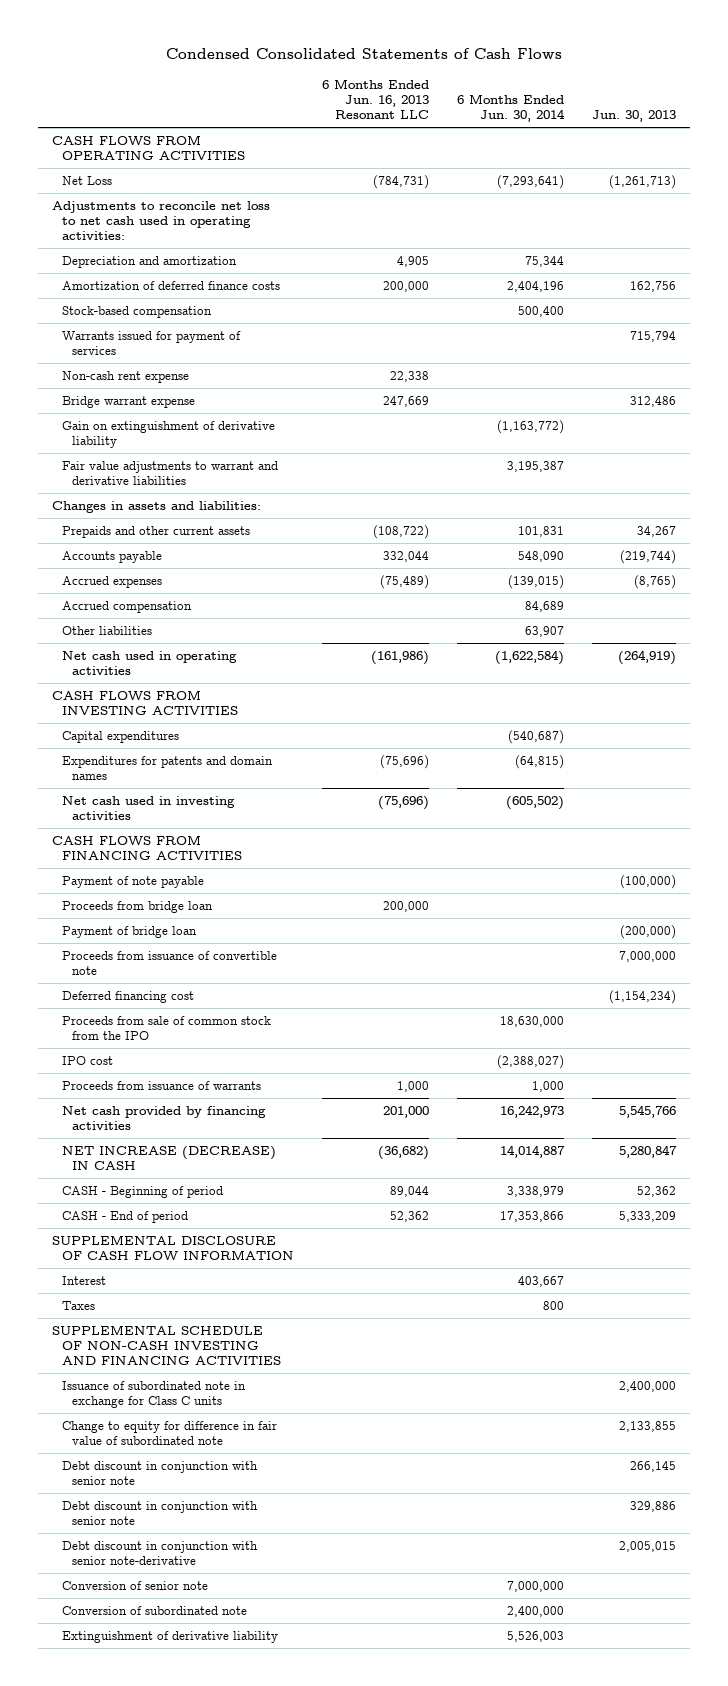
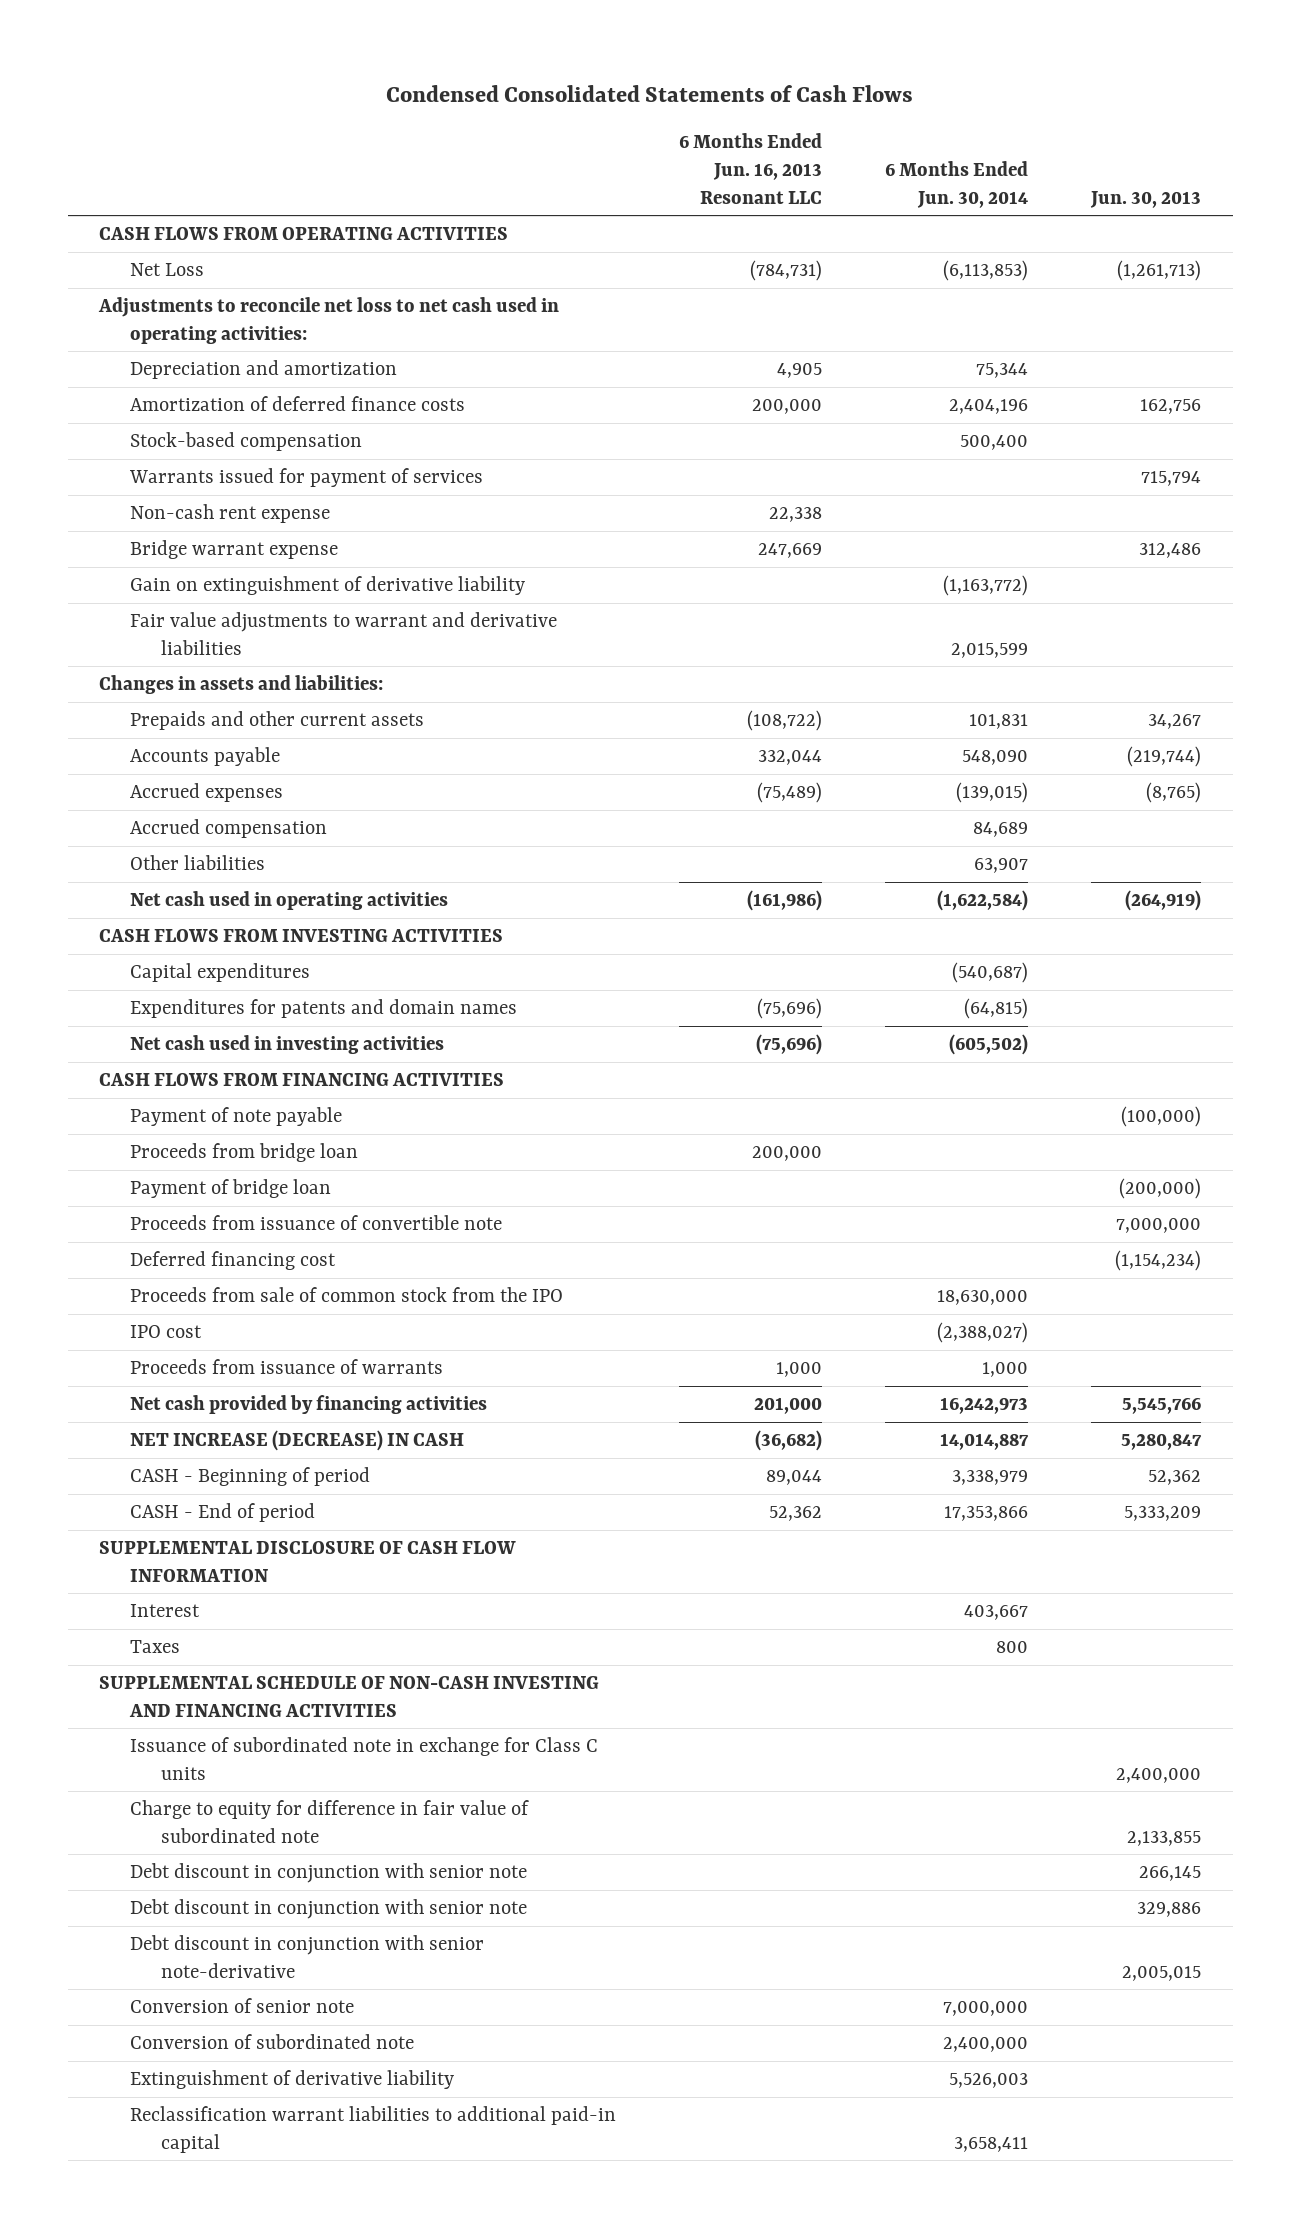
[496,174,564,189] (7,293,641) -> [943,260,1029,282] (6,113,853)
[506,460,564,472] 3,195,387 -> [951,642,1029,658] 2,015,599
[62,1420,278,1446] Change to equity for difference in fair value of subordinated note -> [130,1800,530,1843] Charge to equity for difference in fair value of subordinated note
none -> [130,2106,617,2153] Reclassification warrant liabilities to additional paid-in capital

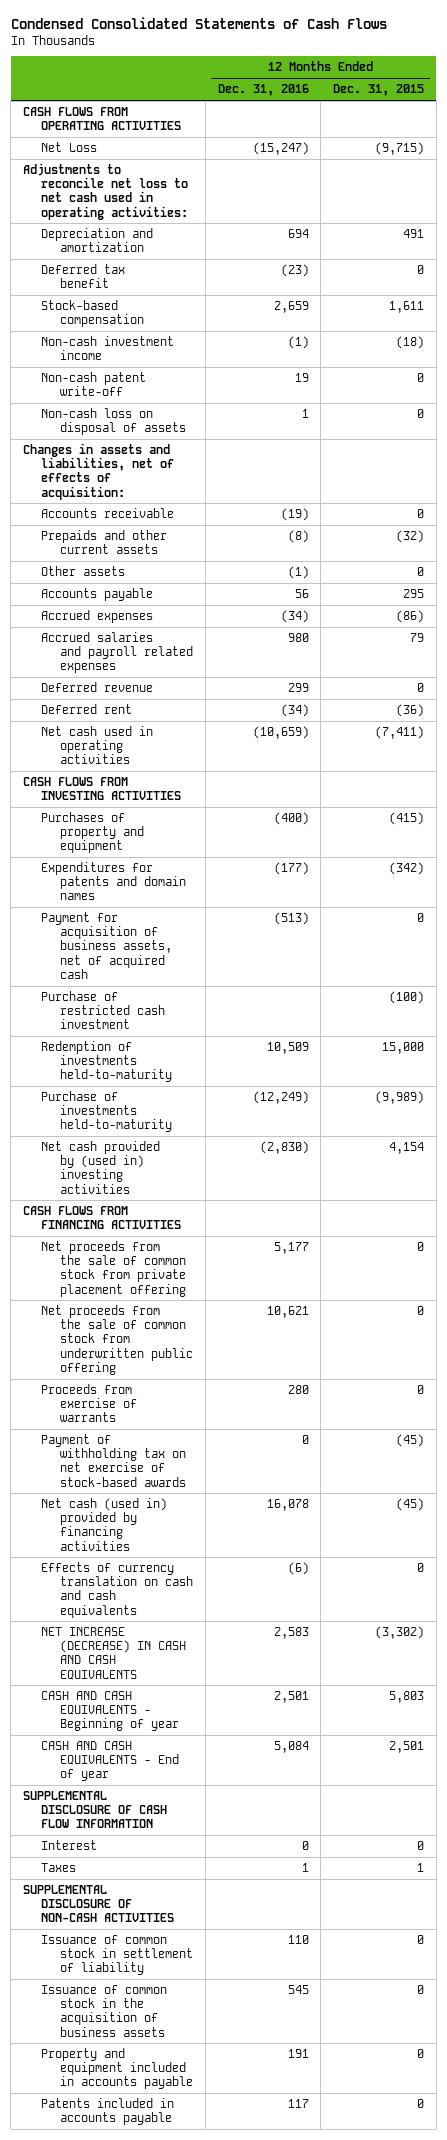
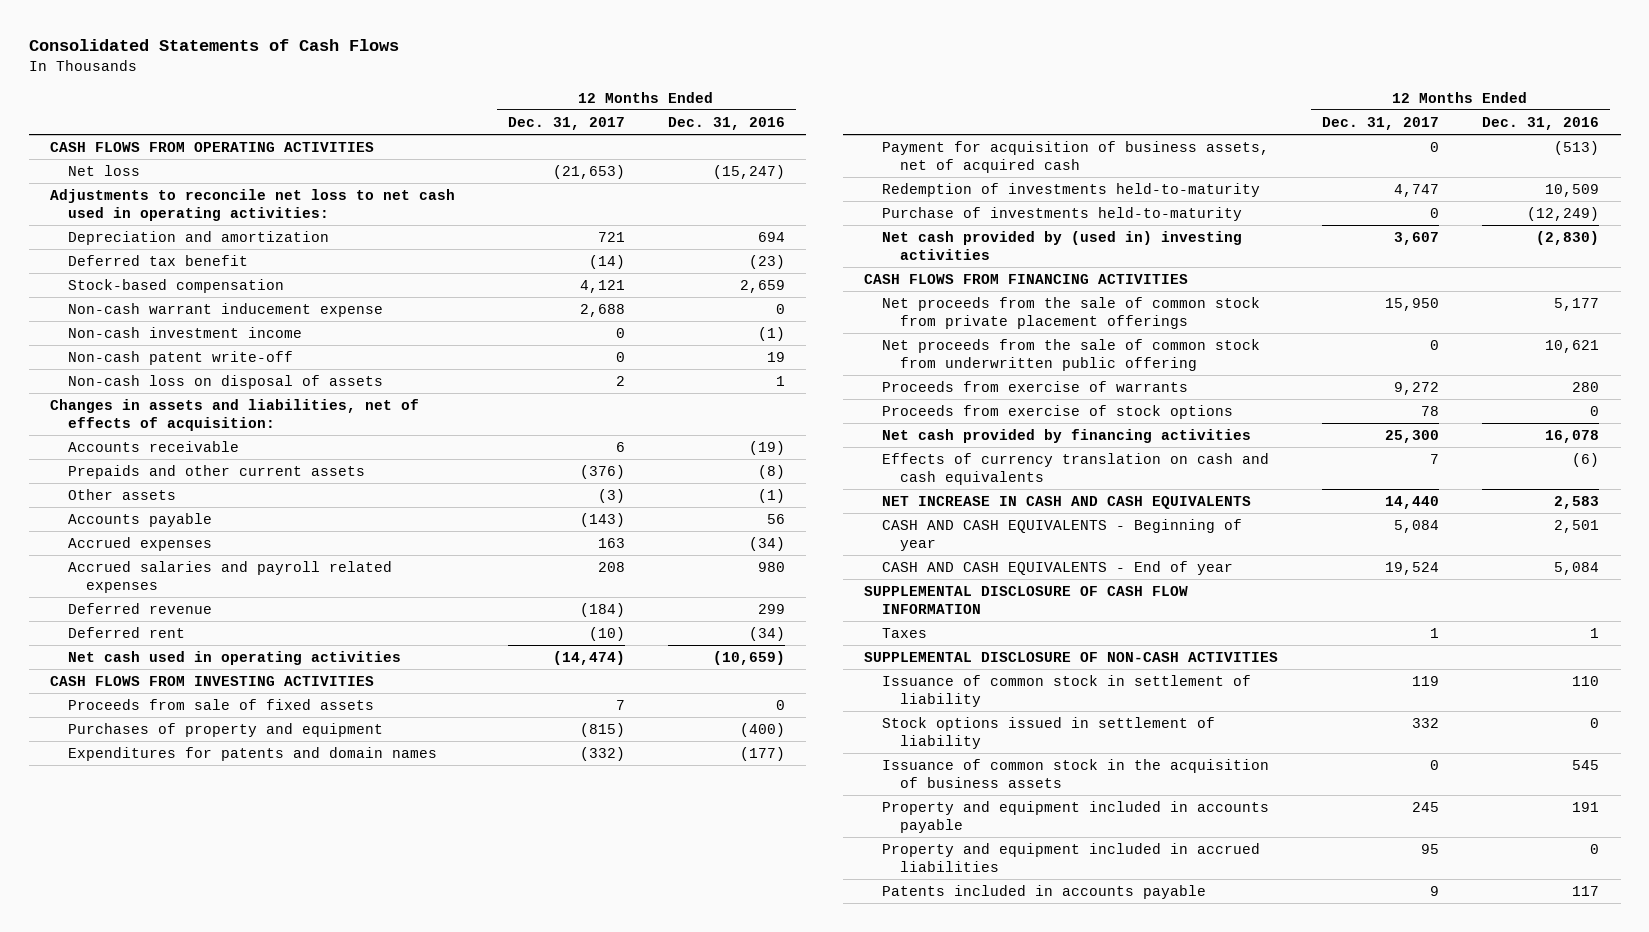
[10,16,387,29] Condensed Consolidated Statements of Cash Flows -> [28,39,399,52] Consolidated Statements of Cash Flows
[333,84,425,97] Dec. 31, 2015 -> none
none -> [507,116,625,130] Dec. 31, 2017
[41,142,98,153] Net Loss -> [67,164,140,176] Net loss
none -> [67,302,383,317] Non-cash warrant inducement expense
none -> [67,698,374,710] Proceeds from sale of fixed assets
[41,991,165,1030] Purchase of restricted cash investment -> none
[41,1241,186,1297] Net proceeds from the sale of common stock from private placement offering -> [882,296,1261,329] Net proceeds from the sale of common stock from private placement offerings
[41,1434,186,1487] Payment of withholding tax on net exercise of stock-based awards -> none
none -> [882,404,1234,419] Proceeds from exercise of stock options
[41,1498,168,1551] Net cash (used in) provided by financing activities -> [882,428,1252,443] Net cash provided by financing activities
[41,1627,186,1680] NET INCREASE (DECREASE) IN CASH AND CASH EQUIVALENTS -> [882,495,1252,509] NET INCREASE IN CASH AND CASH EQUIVALENTS
[41,1840,98,1851] Interest -> none
none -> [882,716,1216,749] Stock options issued in settlement of liability
none -> [882,842,1261,872] Property and equipment included in accrued liabilities

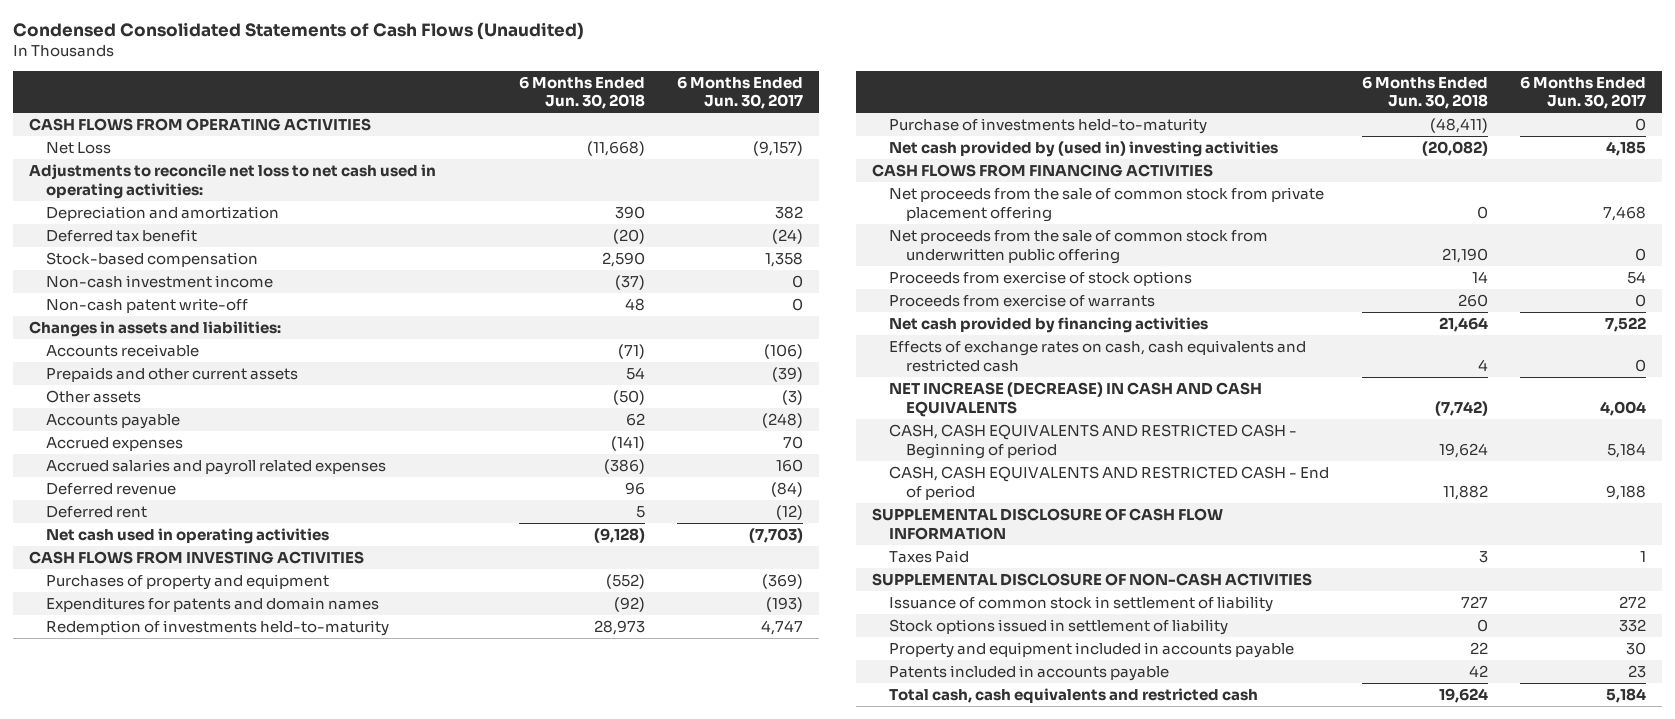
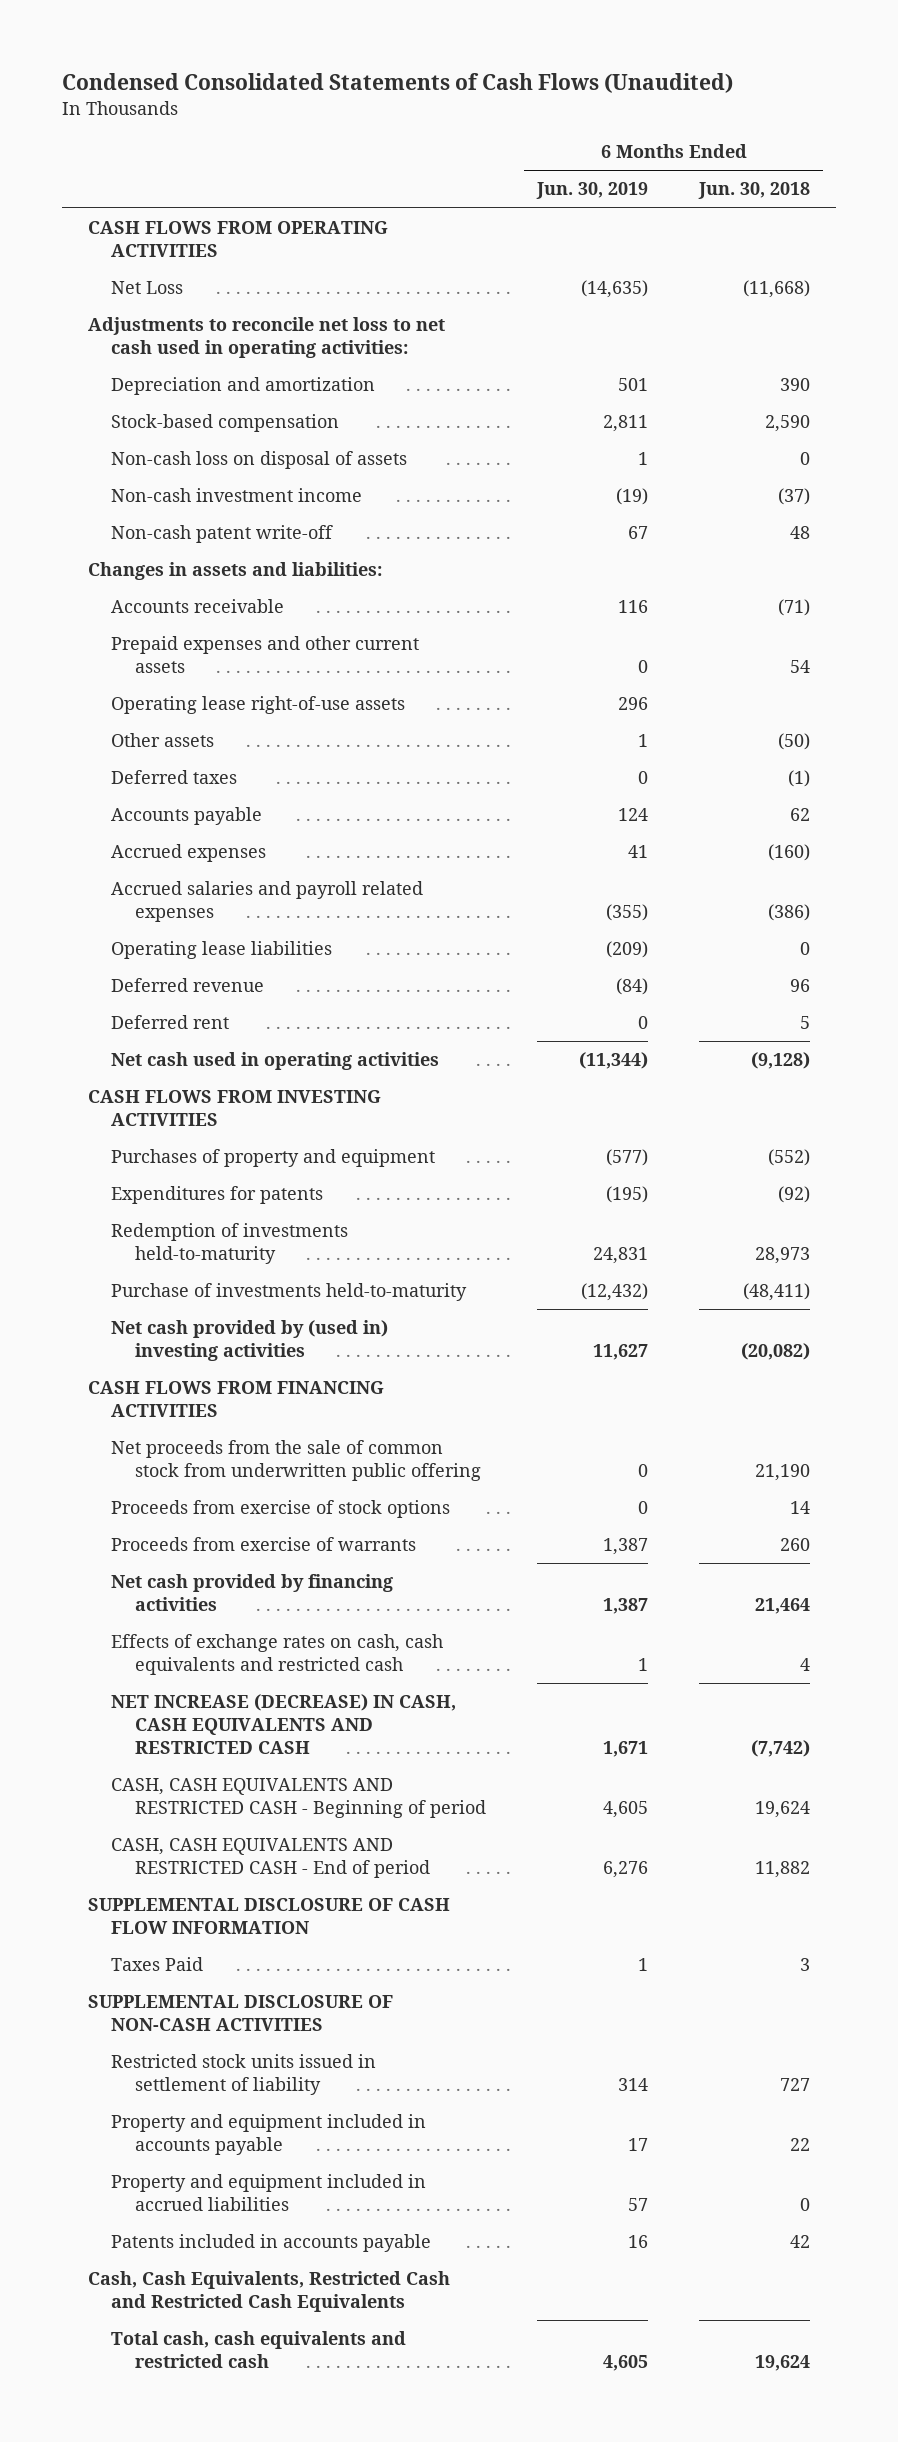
[676,75,803,110] 6 Months Ended Jun. 30, 2017 -> none
none -> [535,182,648,200] Jun. 30, 2019
[46,228,198,242] Deferred tax benefit -> none
none -> [111,451,408,470] Non-cash loss on disposal of assets
[46,366,299,382] Prepaids and other current assets -> [111,636,420,674] Prepaid expenses and other current assets
none -> [111,696,406,715] Operating lease right-of-use assets
none -> [111,770,238,785] Deferred taxes
[610,435,645,451] (141) -> [768,844,811,862] (160)
none -> [111,941,333,960] Operating lease liabilities
[46,596,380,612] Expenditures for patents and domain names -> [111,1186,324,1205] Expenditures for patents
[889,186,1325,222] Net proceeds from the sale of common stock from private placement offering -> none
[889,381,1263,417] NET INCREASE (DECREASE) IN CASH AND CASH EQUIVALENTS -> [111,1694,457,1755] NET INCREASE (DECREASE) IN CASH, CASH EQUIVALENTS AND RESTRICTED CASH
[889,618,1229,635] Stock options issued in settlement of liability -> none
[889,595,1274,612] Issuance of common stock in settlement of liability -> [111,2054,377,2096] Restricted stock units issued in settlement of liability
none -> [111,2174,427,2212] Property and equipment included in accrued liabilities
none -> [87,2271,450,2313] Cash, Cash Equivalents, Restricted Cash and Restricted Cash Equivalents

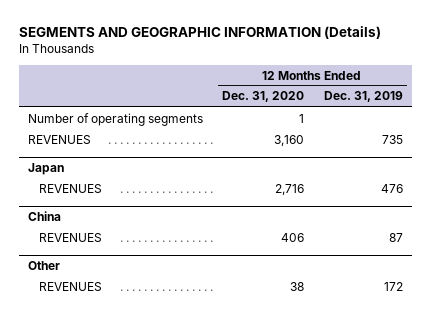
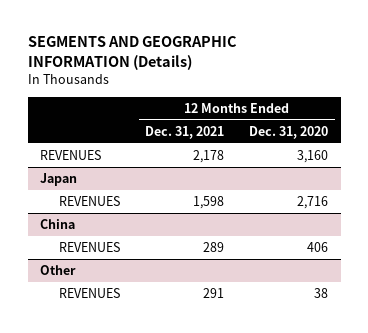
[323,91,403,103] Dec. 31, 2019 -> none
none -> [145,125,225,139] Dec. 31, 2021
[28,112,204,126] Number of operating segments -> none

